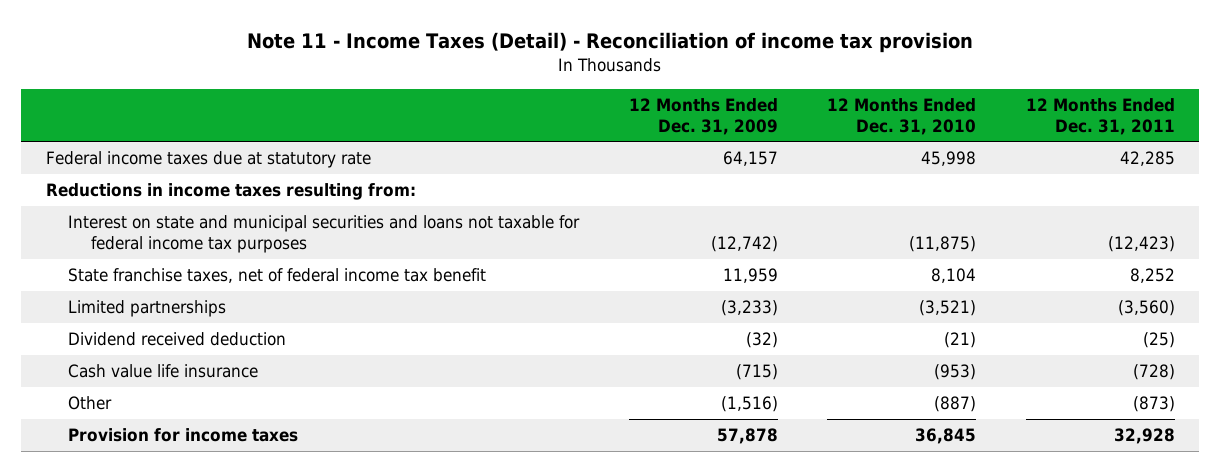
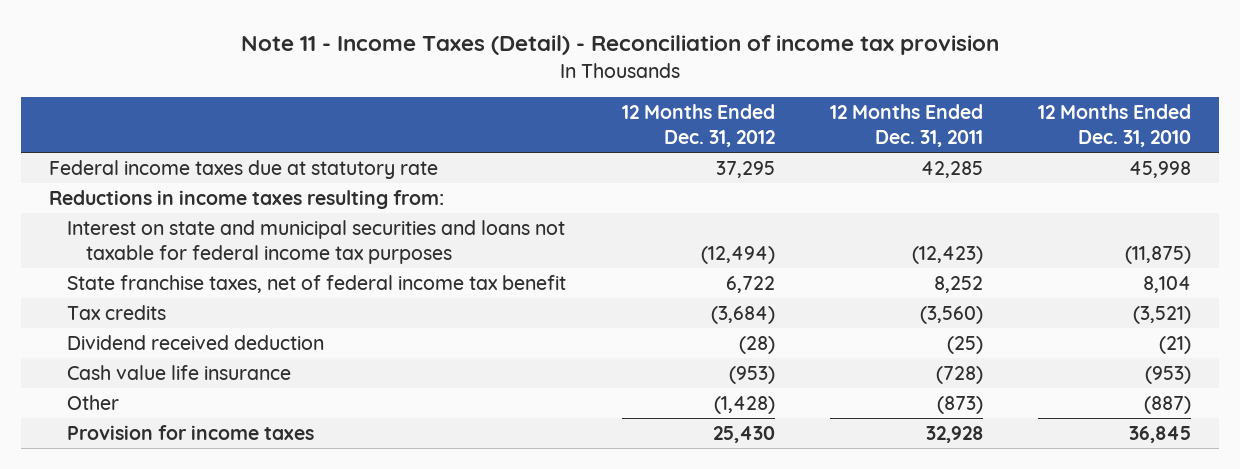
[628,97,778,135] 12 Months Ended Dec. 31, 2009 -> none
none -> [621,104,775,148] 12 Months Ended Dec. 31, 2012
[68,300,227,318] Limited partnerships -> [67,305,167,321] Tax credits

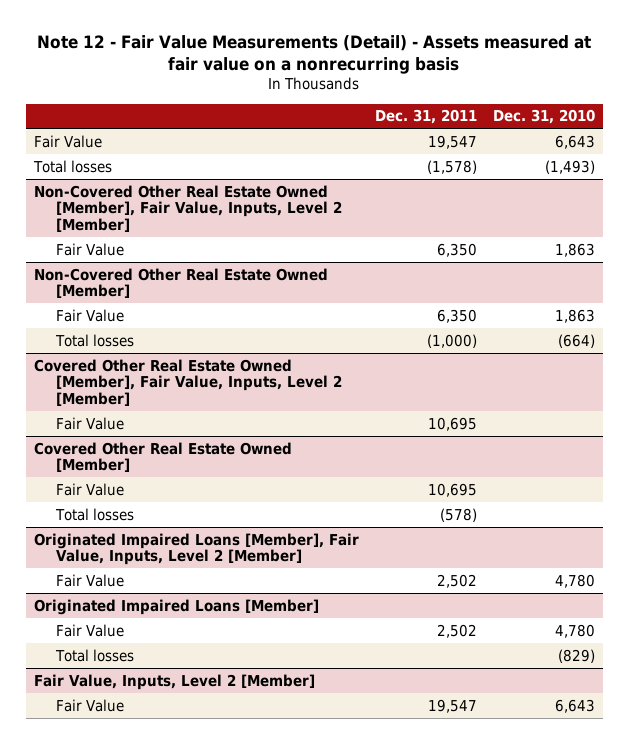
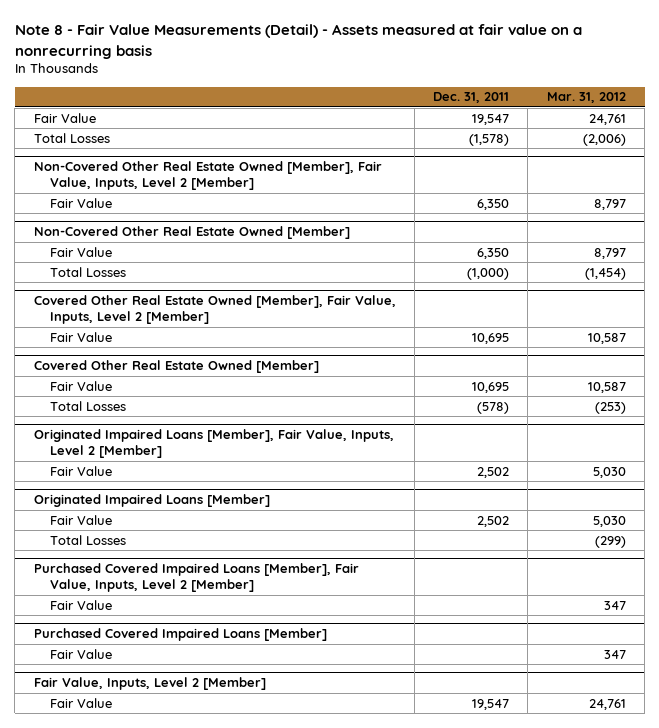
[37,34,592,75] Note 12 - Fair Value Measurements (Detail) - Assets measured at fair value on a nonrecurring basis -> [14,24,582,59] Note 8 - Fair Value Measurements (Detail) - Assets measured at fair value on a nonrecurring basis
[492,109,595,125] Dec. 31, 2010 -> none
none -> [546,92,626,104] Mar. 31, 2012
[32,159,112,173] Total losses -> [33,132,110,143] Total Losses
[55,333,135,347] Total losses -> [49,266,126,277] Total Losses
[55,507,135,521] Total losses -> [49,400,126,411] Total Losses
[55,648,135,662] Total losses -> [49,534,126,545] Total Losses
none -> [33,563,359,593] Purchased Covered Impaired Loans [Member], Fair Value, Inputs, Level 2 [Member]
none -> [49,599,112,610] Fair Value
none -> [33,628,327,642] Purchased Covered Impaired Loans [Member]
none -> [49,648,112,659] Fair Value

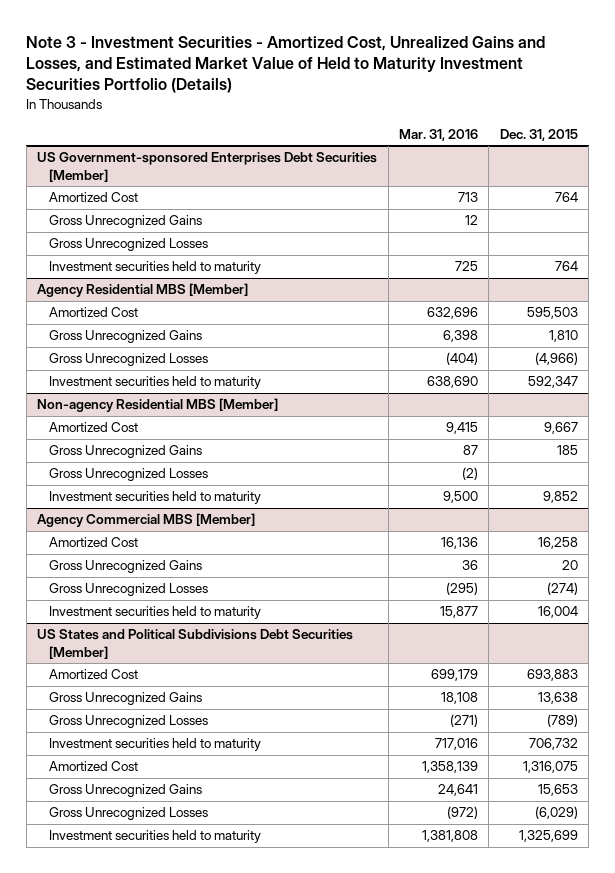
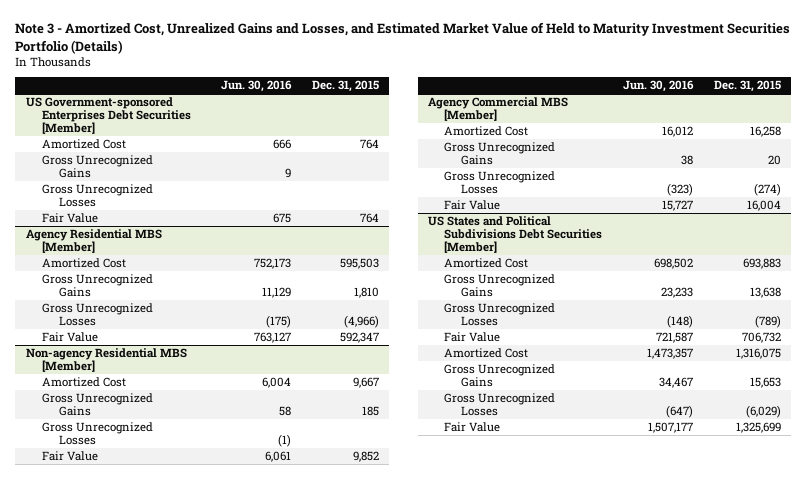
[26,35,546,94] Note 3 - Investment Securities - Amortized Cost, Unrealized Gains and Losses, and Estimated Market Value of Held to Maturity Investment Securities Portfolio (Details) -> [15,22,791,54] Note 3 - Amortized Cost, Unrealized Gains and Losses, and Estimated Market Value of Held to Maturity Investment Securities Portfolio (Details)
[399,128,479,141] Mar. 31, 2016 -> none
none -> [221,80,293,93] Jun. 30, 2016
[49,261,262,275] Investment securities held to maturity -> [42,213,99,224] Fair Value
[49,376,262,390] Investment securities held to maturity -> [42,332,99,343] Fair Value
[49,491,262,505] Investment securities held to maturity -> [42,451,99,462] Fair Value
[49,606,262,620] Investment securities held to maturity -> [444,200,501,211] Fair Value
[49,738,262,752] Investment securities held to maturity -> [444,332,501,343] Fair Value
[49,830,262,844] Investment securities held to maturity -> [444,422,501,433] Fair Value

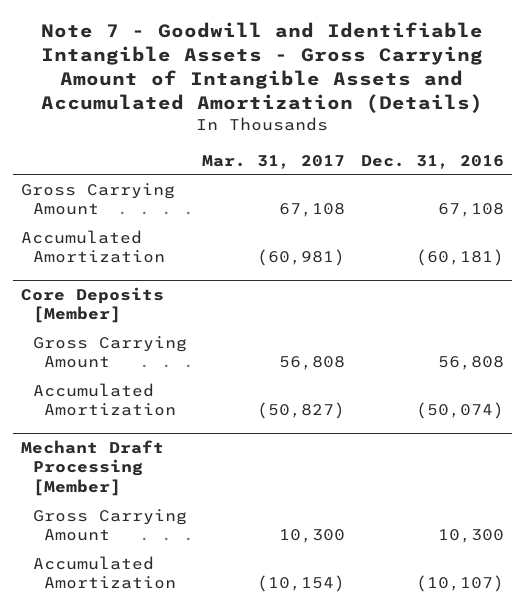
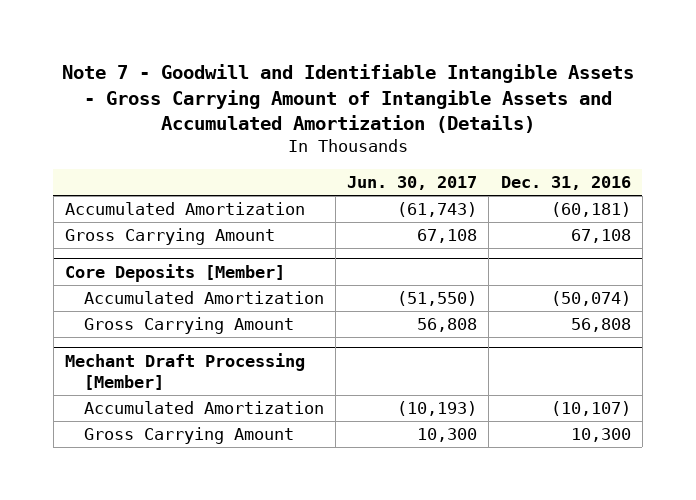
[202,154,346,169] Mar. 31, 2017 -> none
none -> [347,176,478,191] Jun. 30, 2017
[21,182,176,215] Gross Carrying Amount -> [65,228,276,246] Gross Carrying Amount
[32,335,187,368] Gross Carrying Amount -> [83,317,294,335] Gross Carrying Amount
[32,508,187,541] Gross Carrying Amount -> [83,427,294,445] Gross Carrying Amount

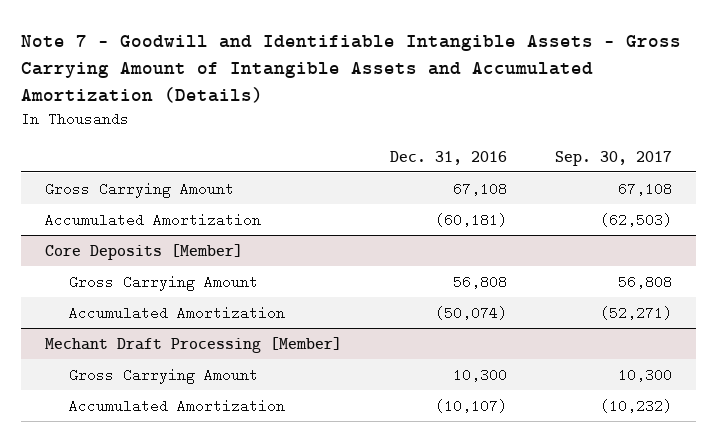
[347,176,478,191] Jun. 30, 2017 -> none
none -> [554,150,672,166] Sep. 30, 2017
[65,202,306,216] Accumulated Amortization -> [44,212,261,227] Accumulated Amortization
[83,291,324,305] Accumulated Amortization -> [68,305,285,320] Accumulated Amortization
[83,401,324,415] Accumulated Amortization -> [68,398,285,413] Accumulated Amortization

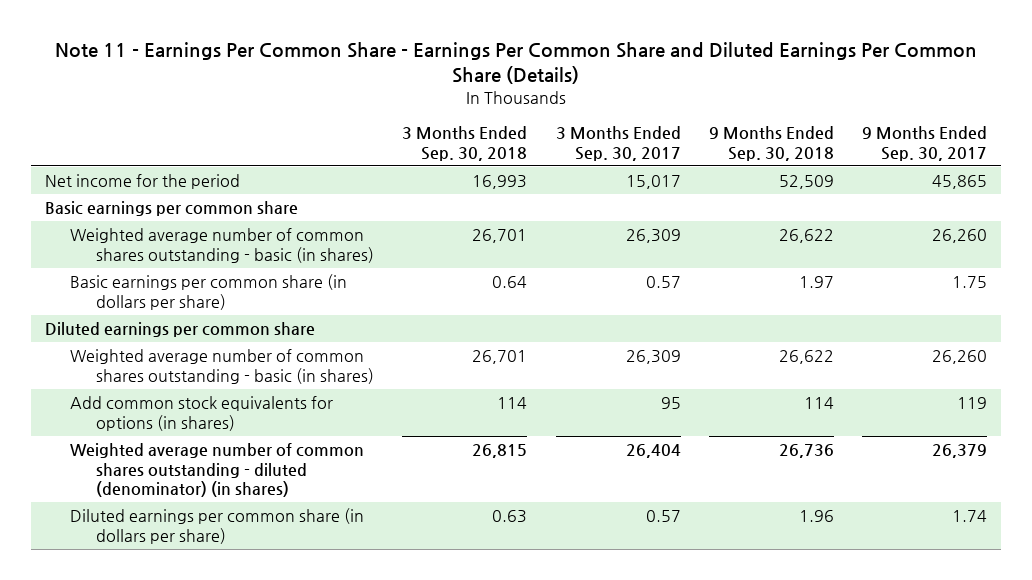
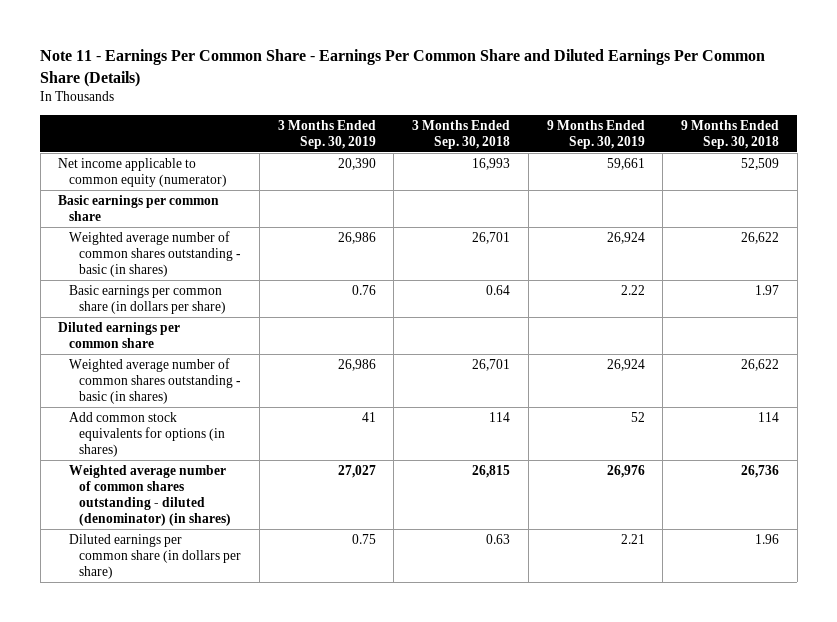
[555,126,681,161] 3 Months Ended Sep. 30, 2017 -> none
[862,126,988,161] 9 Months Ended Sep. 30, 2017 -> none
none -> [277,119,376,149] 3 Months Ended Sep. 30, 2019
none -> [546,119,645,149] 9 Months Ended Sep. 30, 2019
[45,174,241,190] Net income for the period -> [58,157,227,187] Net income applicable to common equity (numerator)

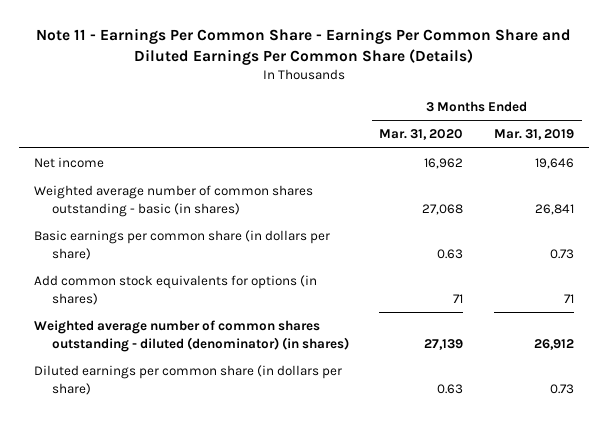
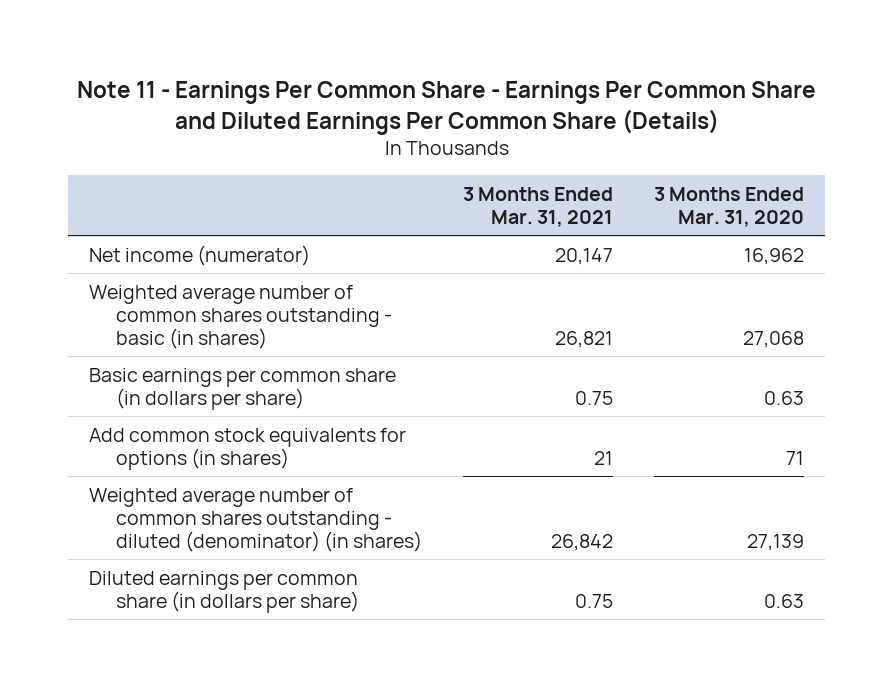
[493,129,574,141] Mar. 31, 2019 -> none
none -> [463,186,614,227] 3 Months Ended Mar. 31, 2021
[34,157,105,169] Net income -> [88,244,310,266] Net income (numerator)

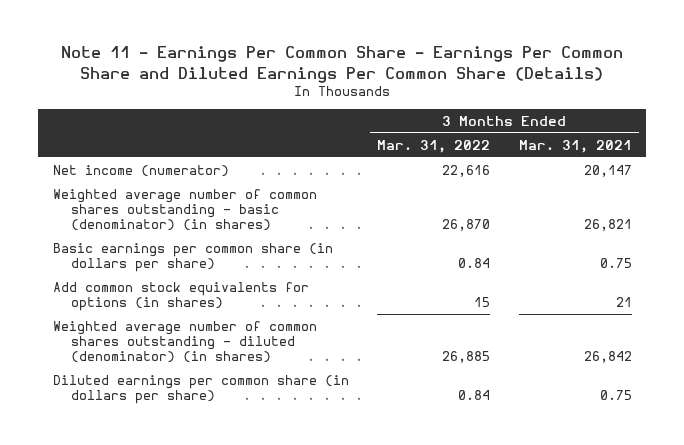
[654,186,805,227] 3 Months Ended Mar. 31, 2020 -> none
none -> [377,139,491,153] Mar. 31, 2022
[88,284,393,349] Weighted average number of common shares outstanding - basic (in shares) -> [52,188,317,232] Weighted average number of common shares outstanding - basic (denominator) (in shares)

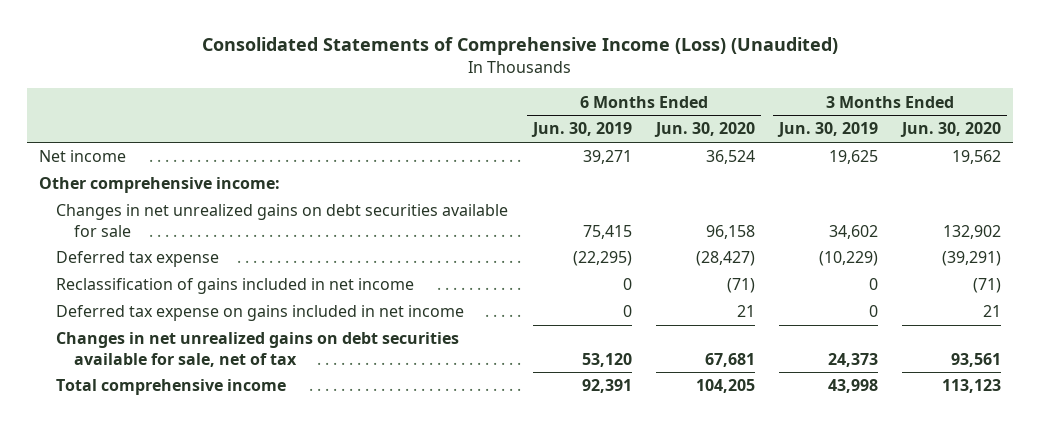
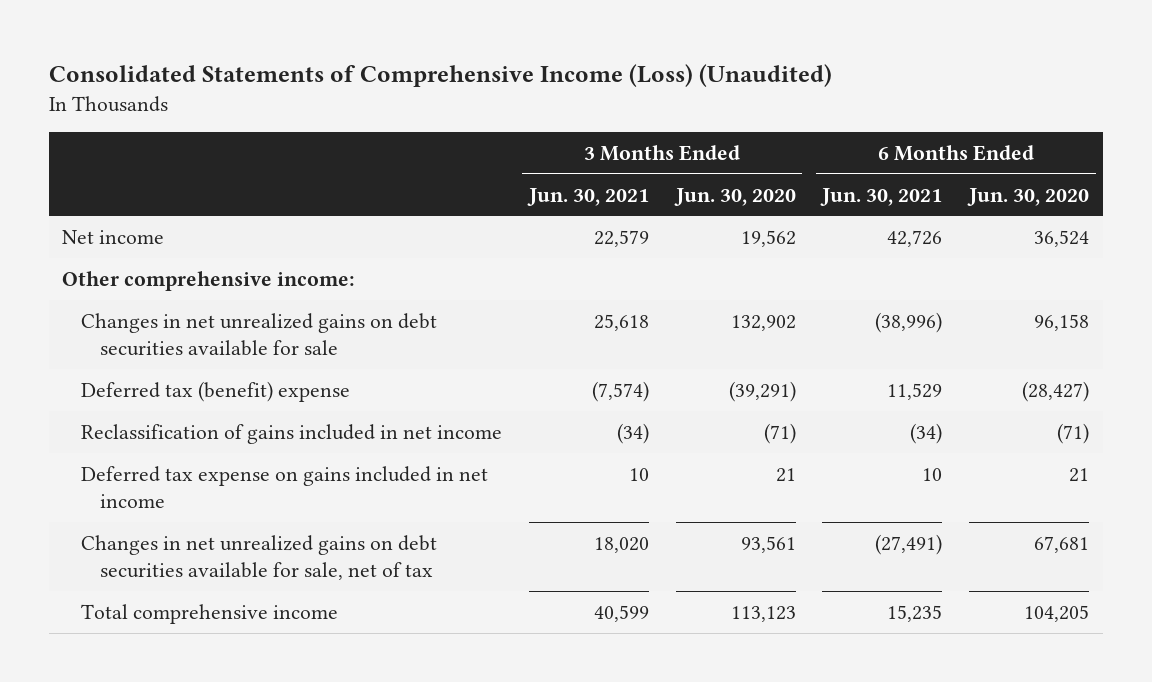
[530,122,632,138] Jun. 30, 2019 -> none
[776,122,878,138] Jun. 30, 2019 -> none
none -> [526,187,649,206] Jun. 30, 2021
none -> [820,187,943,206] Jun. 30, 2021
[56,251,220,268] Deferred tax expense -> [80,380,350,402] Deferred tax (benefit) expense

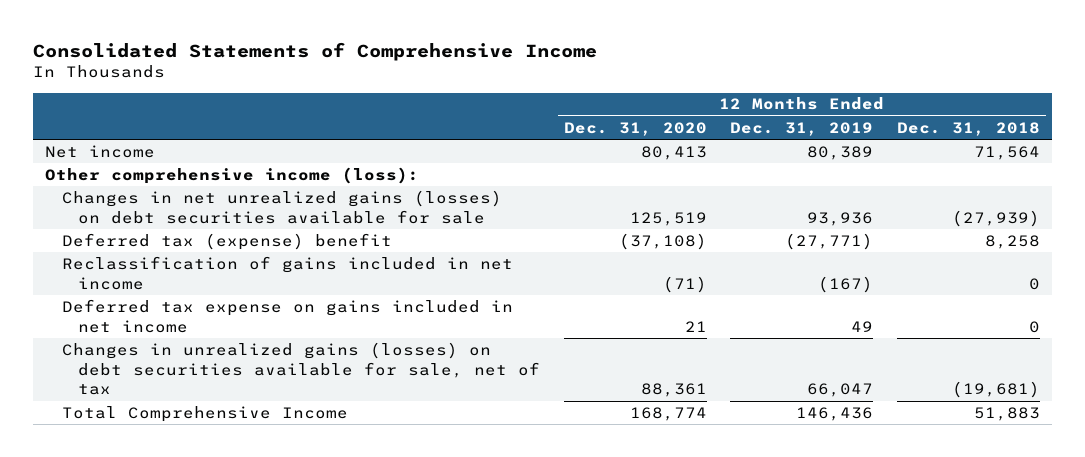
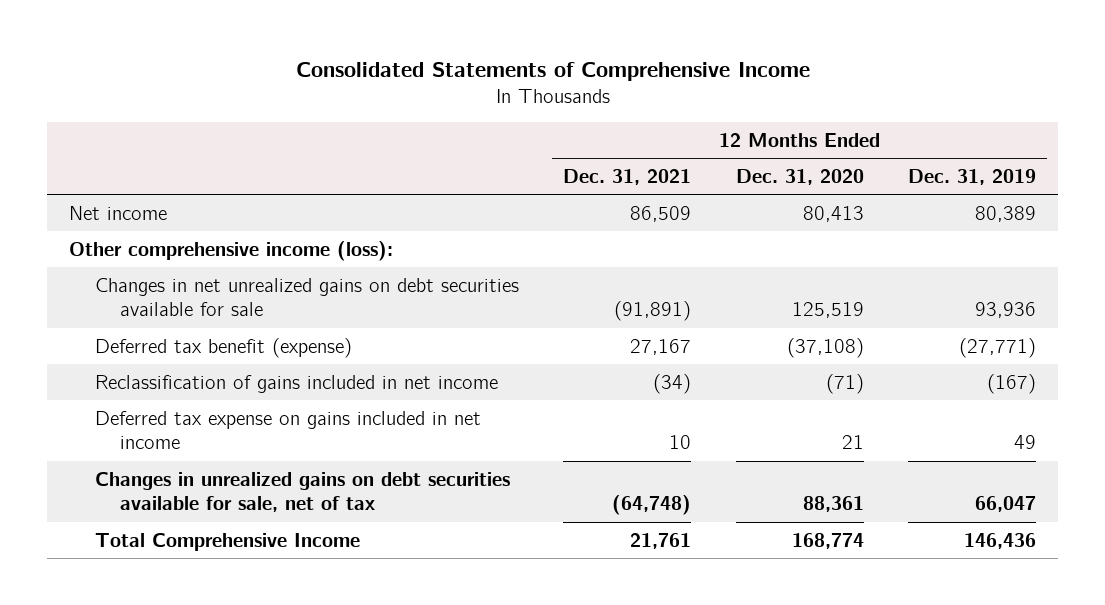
[896,121,1040,136] Dec. 31, 2018 -> none
none -> [563,169,692,186] Dec. 31, 2021
[61,189,502,224] Changes in net unrealized gains (losses) on debt securities available for sale -> [94,277,519,317] Changes in net unrealized gains on debt securities available for sale
[61,232,392,250] Deferred tax (expense) benefit -> [94,337,352,358] Deferred tax benefit (expense)
[61,341,541,396] Changes in unrealized gains (losses) on debt securities available for sale, net of tax -> [94,471,510,513] Changes in unrealized gains on debt securities available for sale, net of tax

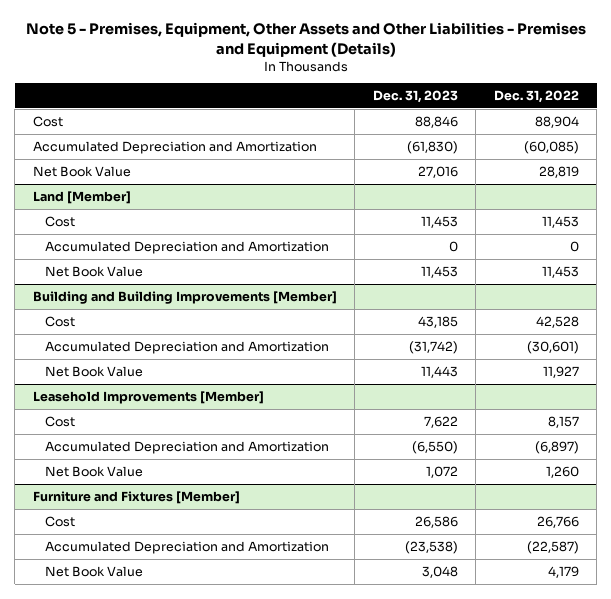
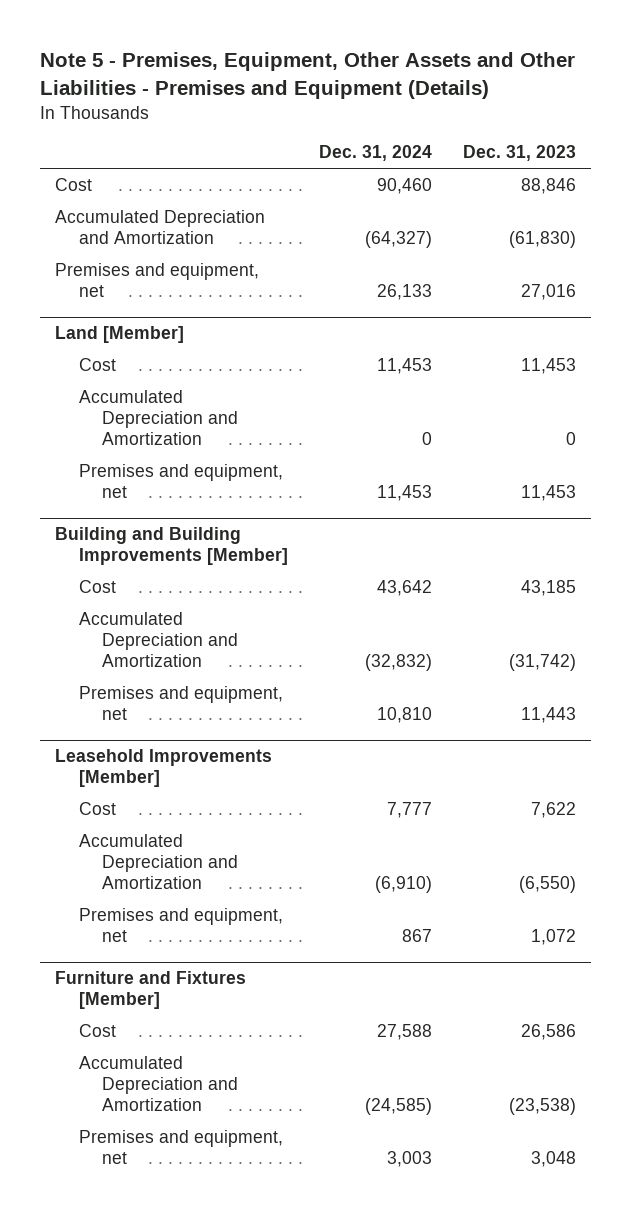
[493,90,579,104] Dec. 31, 2022 -> none
none -> [318,145,432,162] Dec. 31, 2024
[32,165,131,177] Net Book Value -> [55,262,260,297] Premises and equipment, net
[45,265,144,277] Net Book Value -> [78,463,283,498] Premises and equipment, net
[45,365,144,377] Net Book Value -> [78,685,283,720] Premises and equipment, net
[45,465,144,477] Net Book Value -> [78,907,283,942] Premises and equipment, net
[45,565,144,577] Net Book Value -> [78,1129,283,1164] Premises and equipment, net

